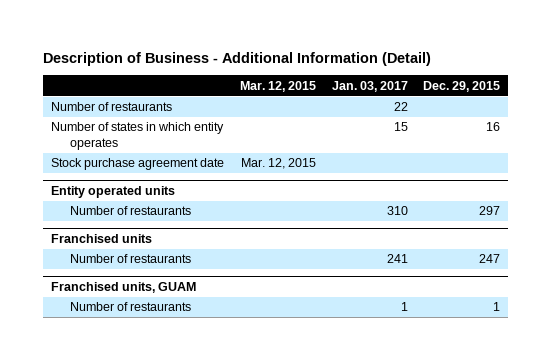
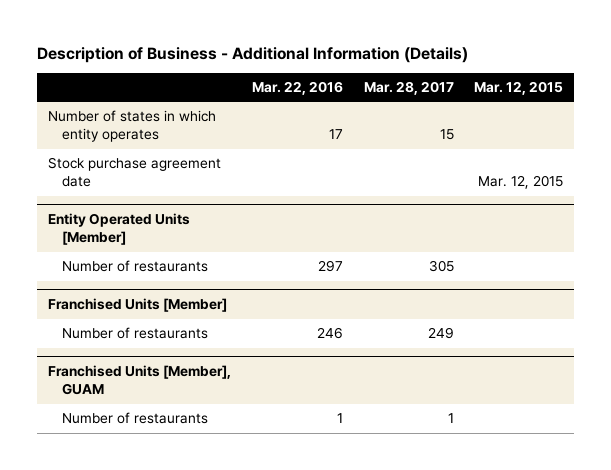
[43,51,432,66] Description of Business - Additional Information (Detail) -> [37,46,469,63] Description of Business - Additional Information (Details)
[331,80,408,92] Jan. 03, 2017 -> none
[423,80,501,92] Dec. 29, 2015 -> none
none -> [251,80,343,95] Mar. 22, 2016
none -> [363,80,454,95] Mar. 28, 2017
[51,102,173,112] Number of restaurants -> none
[51,186,176,199] Entity operated units -> [47,213,190,246] Entity Operated Units [Member]
[51,234,153,244] Franchised units -> [47,298,227,313] Franchised Units [Member]
[51,282,197,294] Franchised units, GUAM -> [47,365,231,396] Franchised Units [Member], GUAM

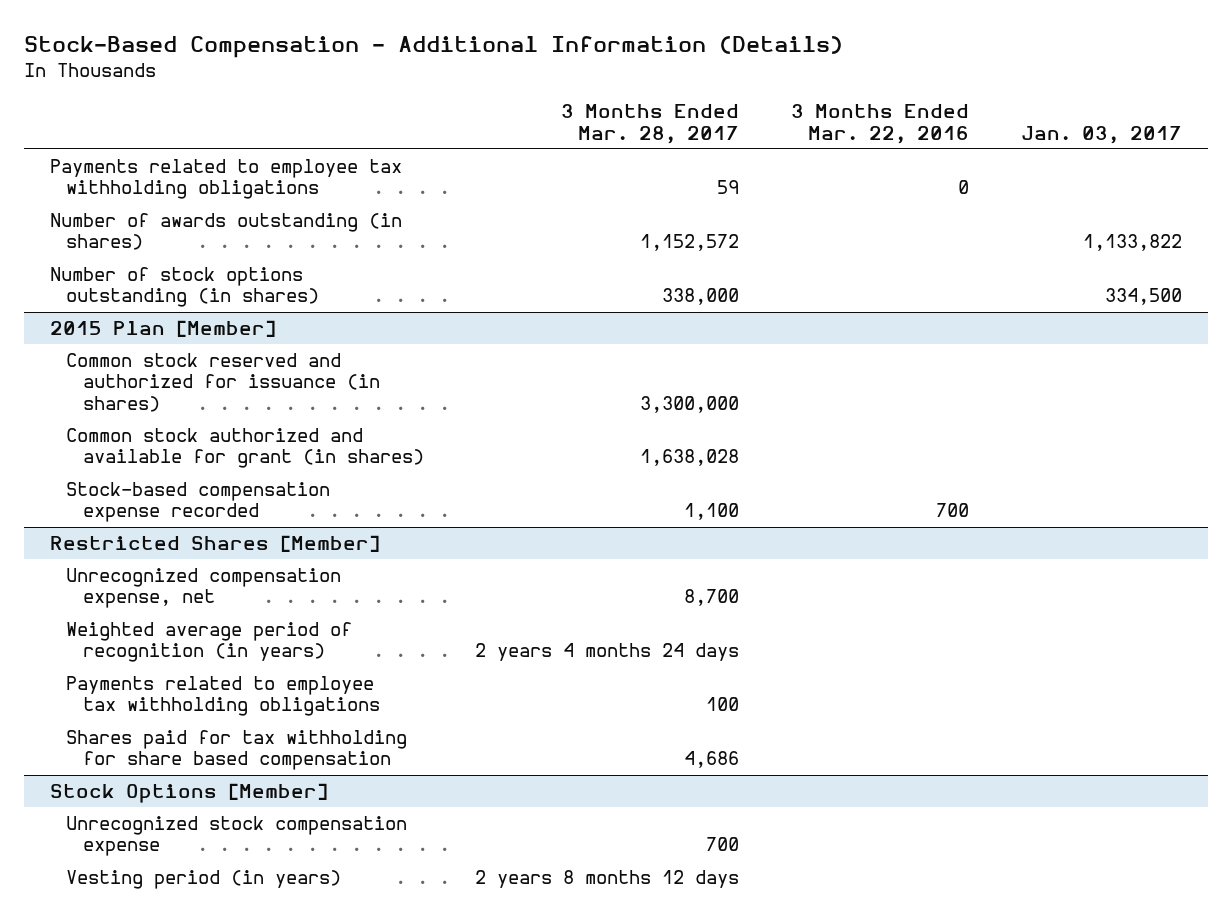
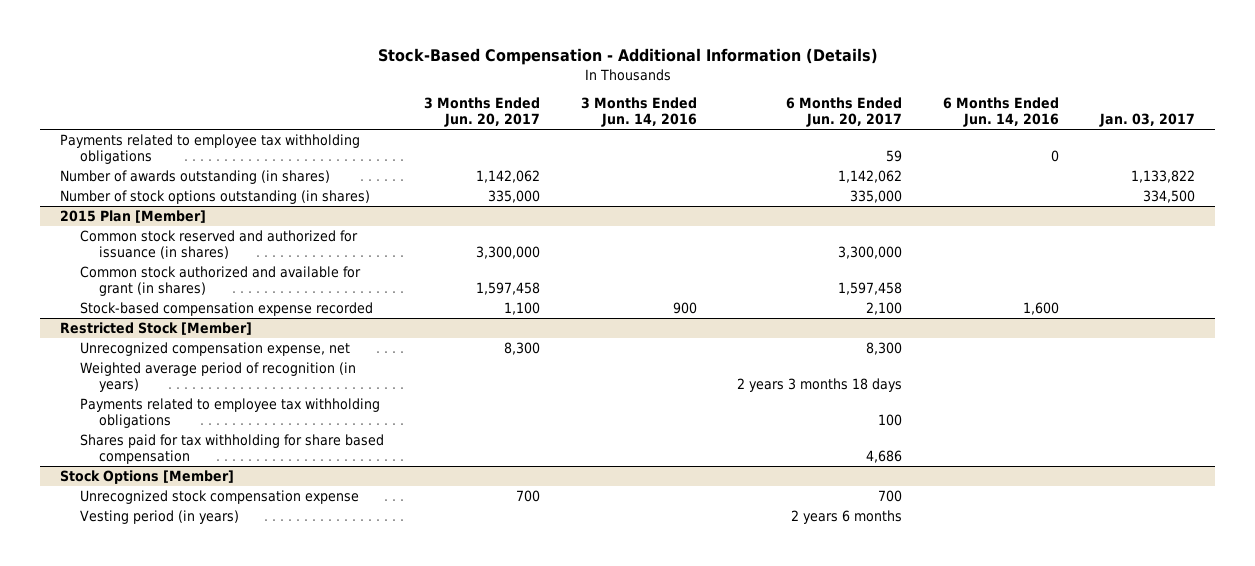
[561,104,740,144] 3 Months Ended Mar. 28, 2017 -> none
[791,104,970,144] 3 Months Ended Mar. 22, 2016 -> none
none -> [424,97,541,128] 3 Months Ended Jun. 20, 2017
none -> [580,97,697,128] 3 Months Ended Jun. 14, 2016
none -> [786,97,903,128] 6 Months Ended Jun. 20, 2017
none -> [943,97,1060,128] 6 Months Ended Jun. 14, 2016
[49,535,380,553] Restricted Shares [Member] -> [60,322,253,336] Restricted Stock [Member]

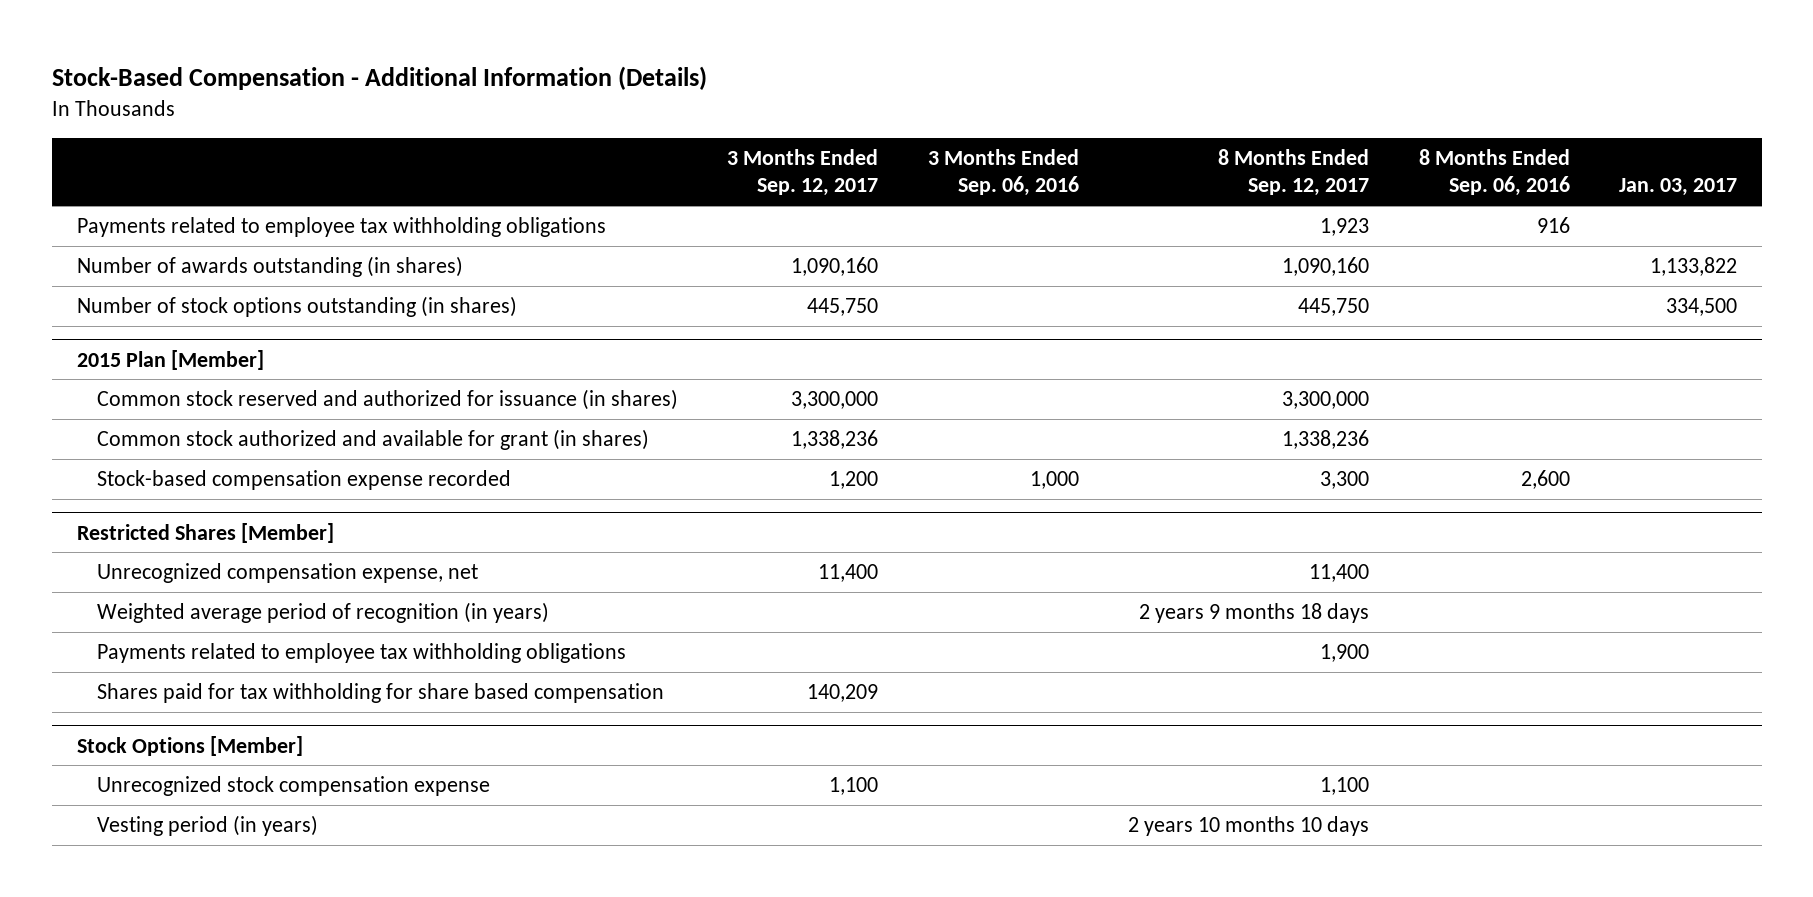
[424,97,541,128] 3 Months Ended Jun. 20, 2017 -> none
[580,97,697,128] 3 Months Ended Jun. 14, 2016 -> none
[786,97,903,128] 6 Months Ended Jun. 20, 2017 -> none
[943,97,1060,128] 6 Months Ended Jun. 14, 2016 -> none
none -> [727,148,879,197] 3 Months Ended Sep. 12, 2017
none -> [927,148,1079,197] 3 Months Ended Sep. 06, 2016
none -> [1218,148,1370,197] 8 Months Ended Sep. 12, 2017
none -> [1418,148,1570,197] 8 Months Ended Sep. 06, 2016
[60,322,253,336] Restricted Stock [Member] -> [76,522,334,543] Restricted Shares [Member]

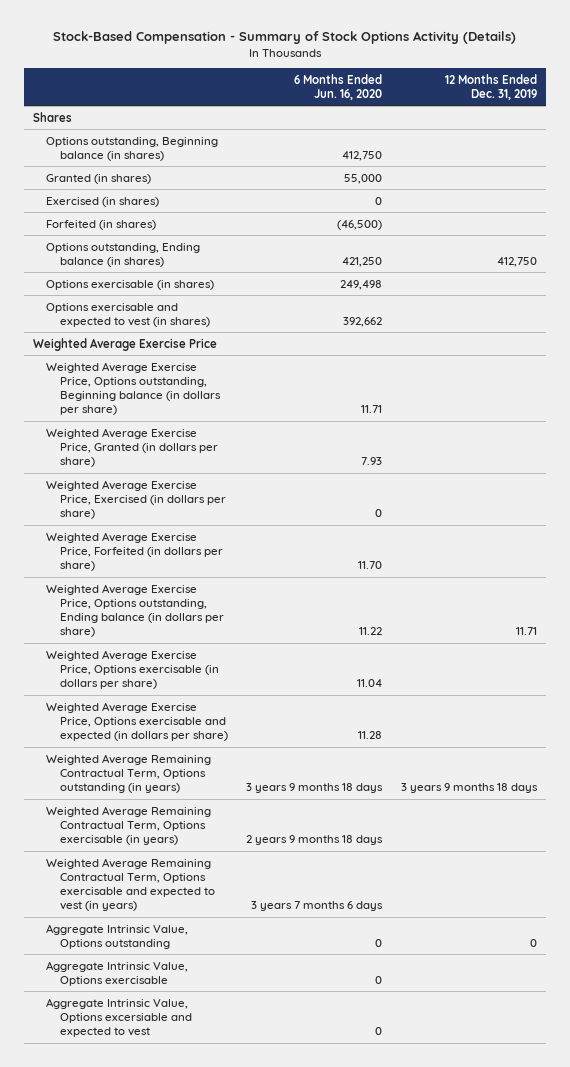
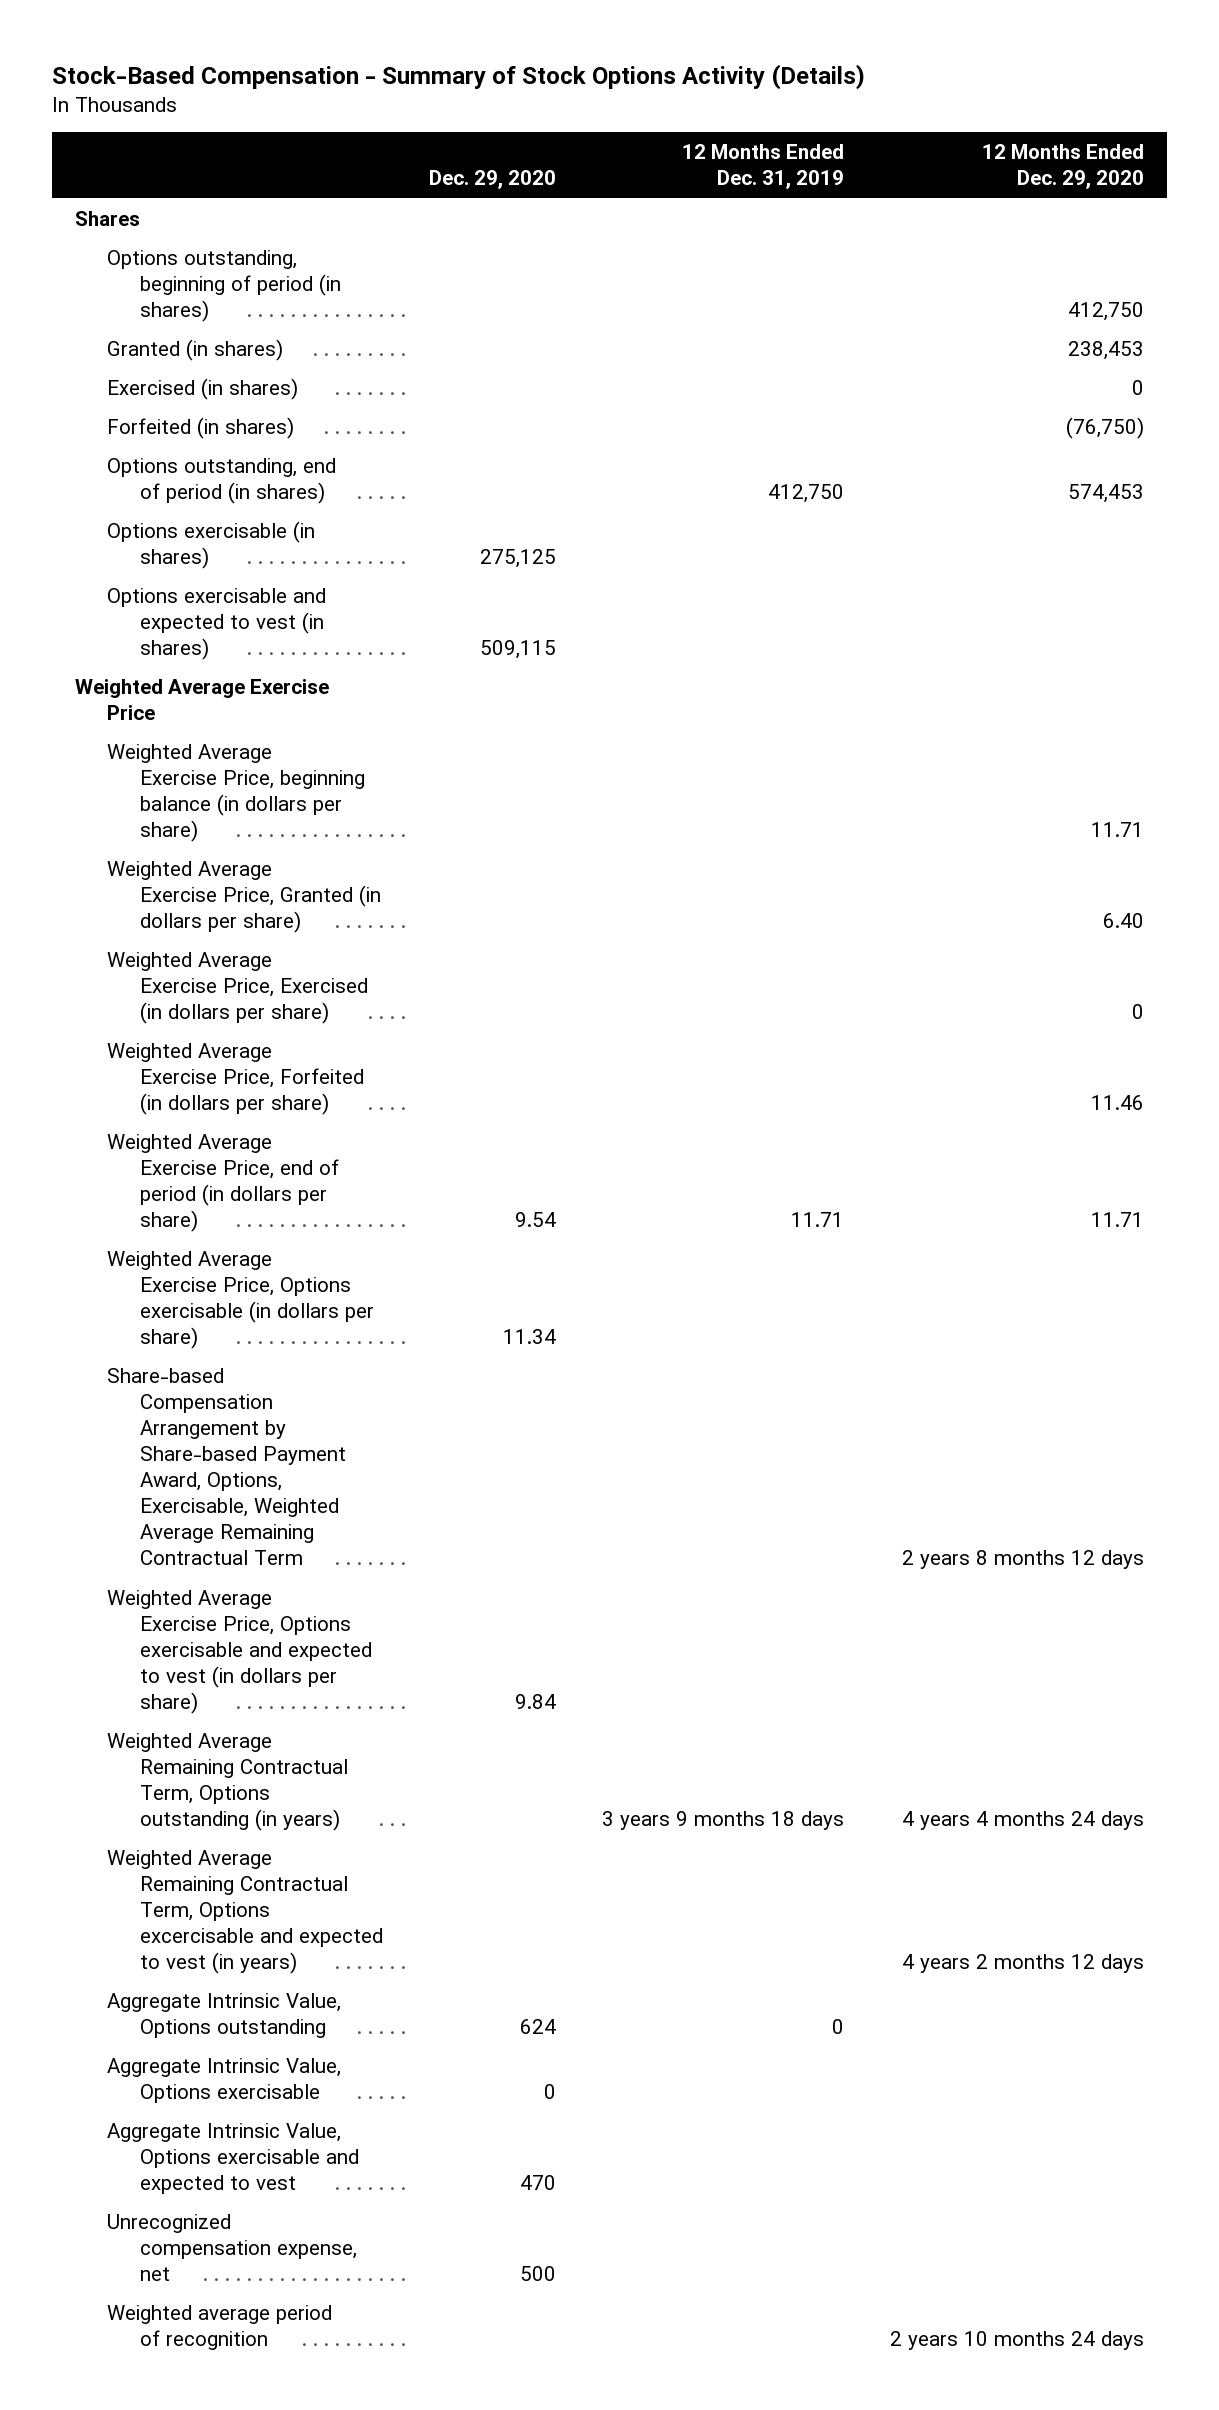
[294,73,383,100] 6 Months Ended Jun. 16, 2020 -> none
none -> [429,170,557,190] Dec. 29, 2020
none -> [982,144,1145,190] 12 Months Ended Dec. 29, 2020
[46,136,219,161] Options outstanding, Beginning balance (in shares) -> [107,249,342,323] Options outstanding, beginning of period (in shares)
[46,242,201,267] Options outstanding, Ending balance (in shares) -> [107,457,337,504] Options outstanding, end of period (in shares)
[46,361,221,416] Weighted Average Exercise Price, Options outstanding, Beginning balance (in dollars per share) -> [107,743,366,843] Weighted Average Exercise Price, beginning balance (in dollars per share)
[46,583,224,638] Weighted Average Exercise Price, Options outstanding, Ending balance (in dollars per share) -> [107,1133,340,1233] Weighted Average Exercise Price, end of period (in dollars per share)
none -> [107,1367,347,1566] Share-based Compensation Arrangement by Share-based Payment Award, Options, Exercisable, Weighted Average Remaining Contractual Term
[46,701,228,742] Weighted Average Exercise Price, Options exercisable and expected (in dollars per share) -> [107,1589,373,1715] Weighted Average Exercise Price, Options exercisable and expected to vest (in dollars per share)
[46,805,212,846] Weighted Average Remaining Contractual Term, Options exercisable (in years) -> none
[46,857,215,912] Weighted Average Remaining Contractual Term, Options exercisable and expected to vest (in years) -> [107,1849,384,1975] Weighted Average Remaining Contractual Term, Options excercisable and expected to vest (in years)
[46,997,192,1038] Aggregate Intrinsic Value, Options excersiable and expected to vest -> [107,2122,360,2195] Aggregate Intrinsic Value, Options exercisable and expected to vest
none -> [107,2213,358,2282] Unrecognized compensation expense, net
none -> [107,2304,333,2350] Weighted average period of recognition

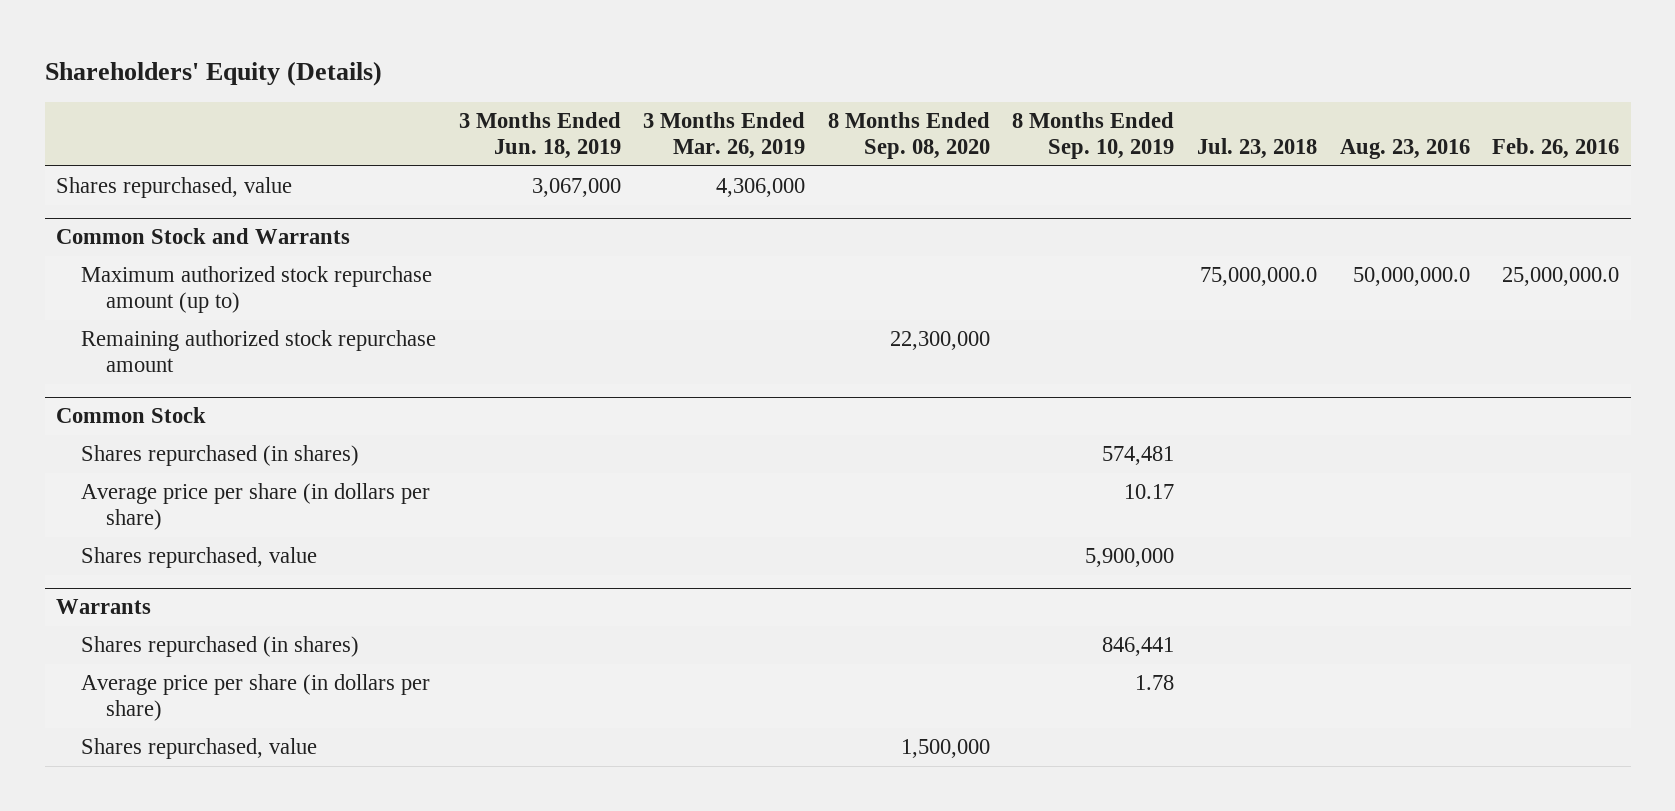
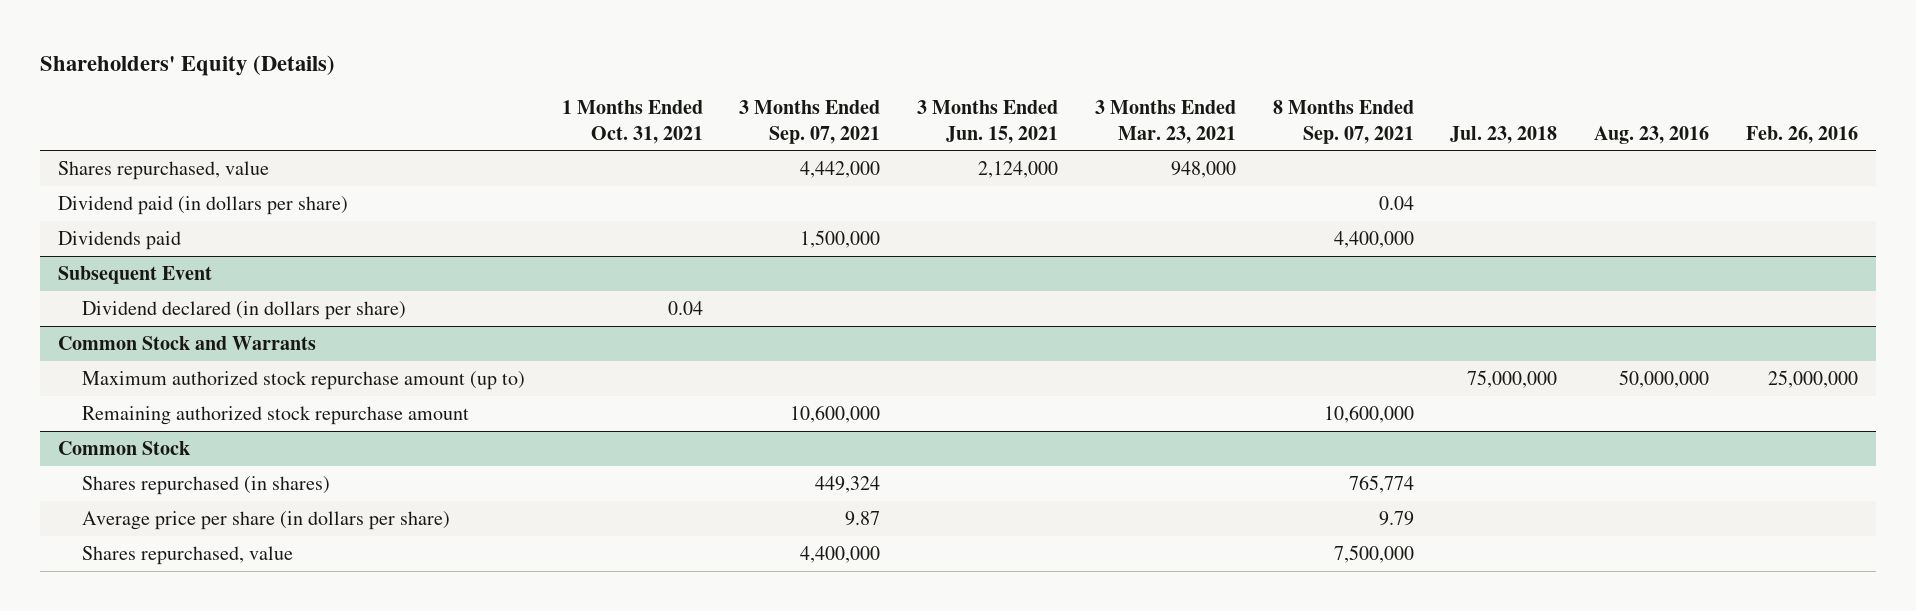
[458,112,621,160] 3 Months Ended Jun. 18, 2019 -> none
[643,112,806,160] 3 Months Ended Mar. 26, 2019 -> none
[827,112,990,160] 8 Months Ended Sep. 08, 2020 -> none
[1012,112,1175,160] 8 Months Ended Sep. 10, 2019 -> none
none -> [561,100,703,144] 1 Months Ended Oct. 31, 2021
none -> [739,100,881,144] 3 Months Ended Sep. 07, 2021
none -> [917,100,1059,144] 3 Months Ended Jun. 15, 2021
none -> [1094,100,1236,144] 3 Months Ended Mar. 23, 2021
none -> [1272,100,1414,144] 8 Months Ended Sep. 07, 2021
none -> [58,195,349,215] Dividend paid (in dollars per share)
none -> [58,230,182,250] Dividends paid
none -> [58,265,213,284] Subsequent Event
none -> [81,300,406,320] Dividend declared (in dollars per share)
[1200,267,1318,287] 75,000,000.0 -> [1467,369,1558,388] 75,000,000
[1352,267,1470,287] 50,000,000.0 -> [1618,369,1709,388] 50,000,000
[1502,267,1620,287] 25,000,000.0 -> [1767,369,1858,388] 25,000,000
[56,599,152,615] Warrants -> none
[80,636,359,658] Shares repurchased (in shares) -> none
[80,674,430,722] Average price per share (in dollars per share) -> none
[80,738,317,760] Shares repurchased, value -> none

